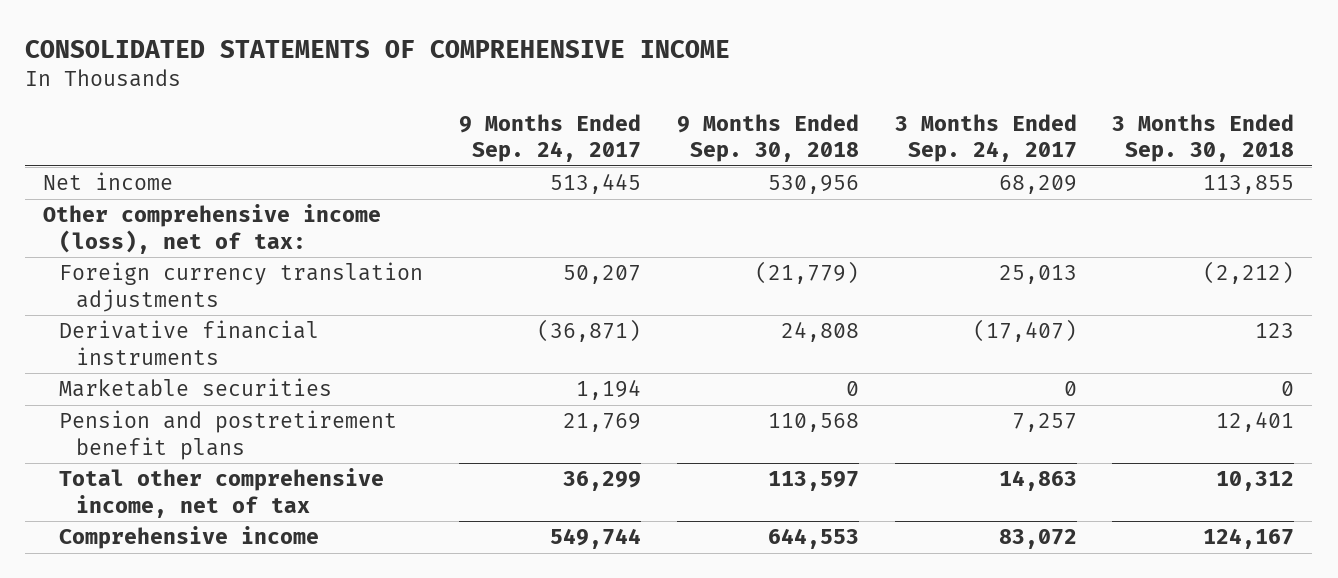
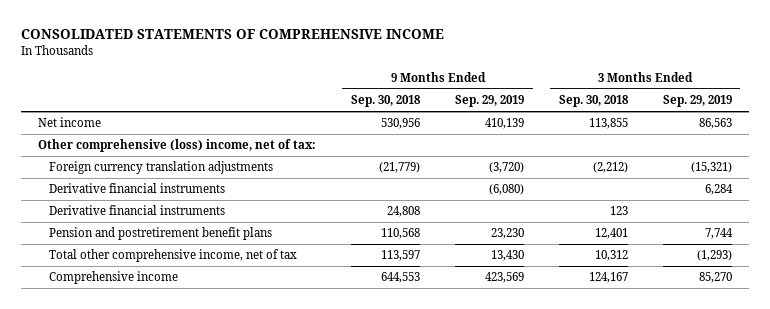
[459,113,642,163] 9 Months Ended Sep. 24, 2017 -> none
[894,113,1077,163] 3 Months Ended Sep. 24, 2017 -> none
none -> [454,95,524,108] Sep. 29, 2019
none -> [662,95,732,108] Sep. 29, 2019
[43,204,382,254] Other comprehensive income (loss), net of tax: -> [38,139,317,153] Other comprehensive (loss) income, net of tax:
none -> [49,183,226,194] Derivative financial instruments
[59,378,333,398] Marketable securities -> none

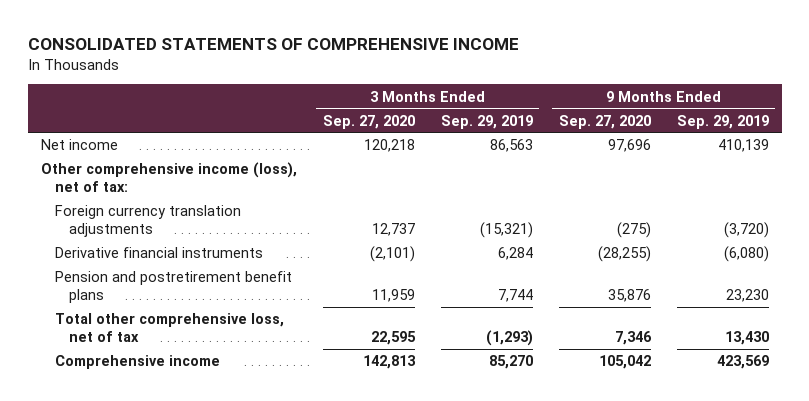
[351,95,422,108] Sep. 30, 2018 -> none
[558,95,629,108] Sep. 30, 2018 -> none
none -> [322,114,415,129] Sep. 27, 2020
none -> [558,114,651,129] Sep. 27, 2020
[38,139,317,153] Other comprehensive (loss) income, net of tax: -> [40,162,297,192] Other comprehensive income (loss), net of tax:
[49,205,226,216] Derivative financial instruments -> none
[49,249,298,263] Total other comprehensive income, net of tax -> [54,313,284,342] Total other comprehensive loss, net of tax

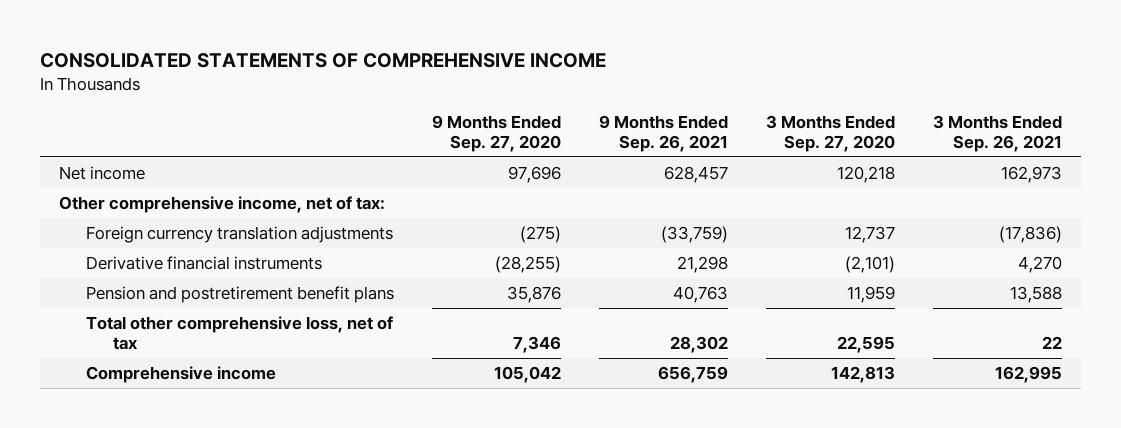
[440,114,533,129] Sep. 29, 2019 -> none
[676,114,769,129] Sep. 29, 2019 -> none
none -> [599,115,729,153] 9 Months Ended Sep. 26, 2021
none -> [932,115,1062,153] 3 Months Ended Sep. 26, 2021
[40,162,297,192] Other comprehensive income (loss), net of tax: -> [59,195,386,213] Other comprehensive income, net of tax:

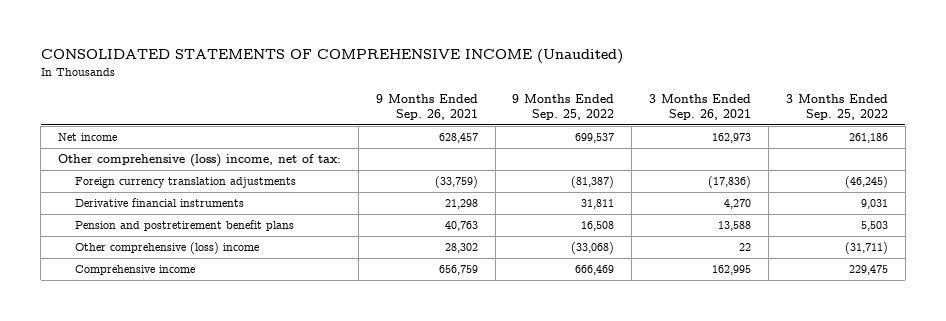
[40,52,607,68] CONSOLIDATED STATEMENTS OF COMPREHENSIVE INCOME -> [40,49,623,65] CONSOLIDATED STATEMENTS OF COMPREHENSIVE INCOME (Unaudited)
[432,115,562,153] 9 Months Ended Sep. 27, 2020 -> none
[765,115,895,153] 3 Months Ended Sep. 27, 2020 -> none
none -> [512,93,615,120] 9 Months Ended Sep. 25, 2022
none -> [785,93,888,120] 3 Months Ended Sep. 25, 2022
[59,195,386,213] Other comprehensive income, net of tax: -> [58,154,342,168] Other comprehensive (loss) income, net of tax:
[86,315,394,351] Total other comprehensive loss, net of tax -> [74,242,259,255] Other comprehensive (loss) income

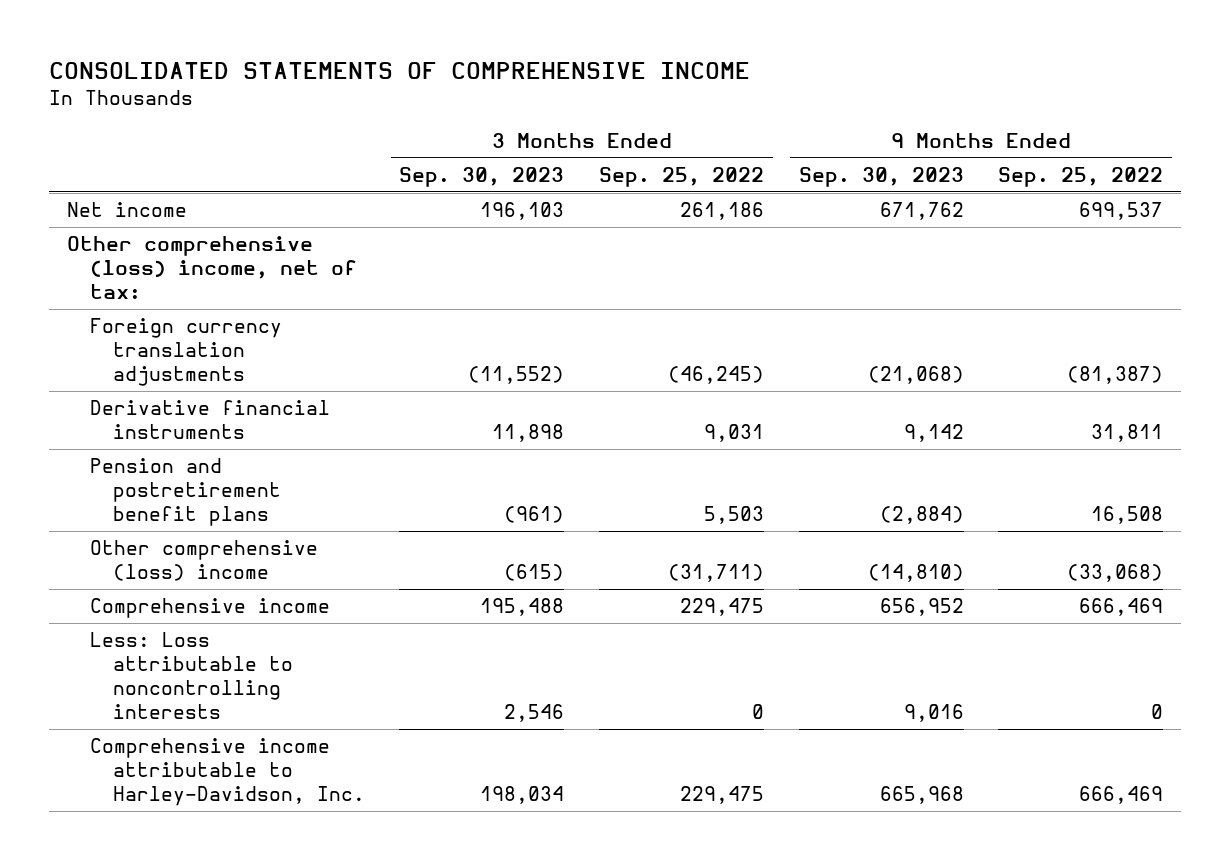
[40,49,623,65] CONSOLIDATED STATEMENTS OF COMPREHENSIVE INCOME (Unaudited) -> [49,62,751,80] CONSOLIDATED STATEMENTS OF COMPREHENSIVE INCOME
[375,93,478,120] 9 Months Ended Sep. 26, 2021 -> none
[649,93,752,120] 3 Months Ended Sep. 26, 2021 -> none
none -> [399,167,565,188] Sep. 30, 2023
none -> [798,167,964,188] Sep. 30, 2023
none -> [89,632,293,720] Less: Loss attributable to noncontrolling interests
none -> [89,738,365,807] Comprehensive income attributable to Harley-Davidson, Inc.

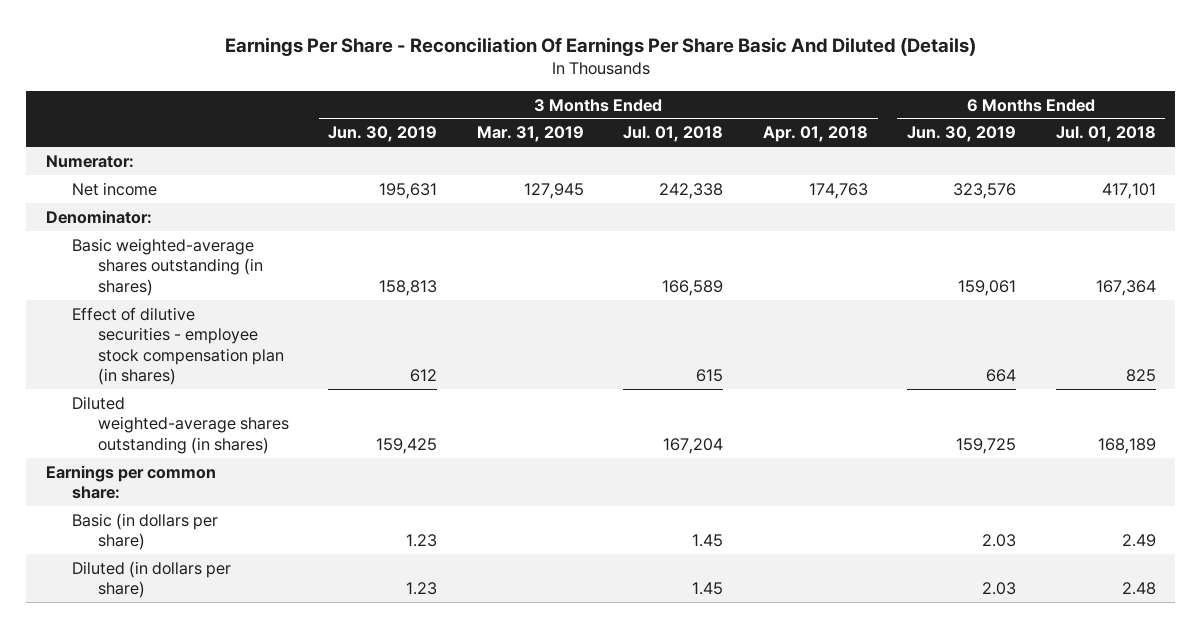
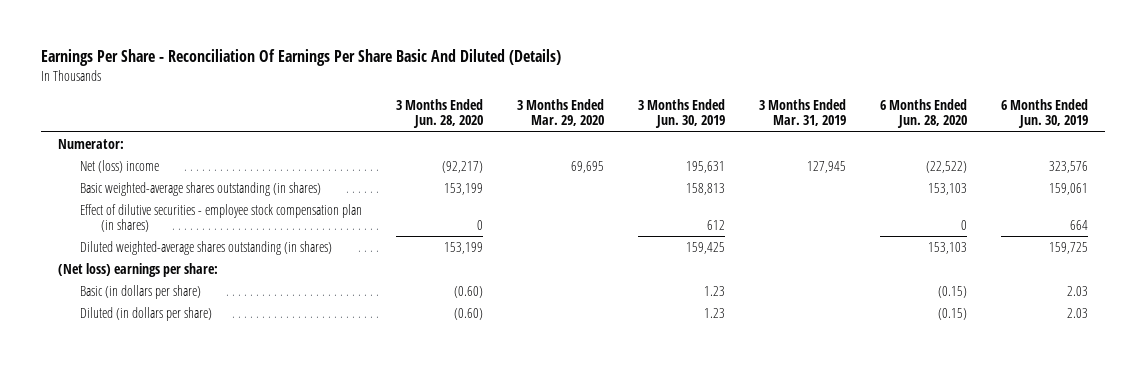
[623,126,724,143] Jul. 01, 2018 -> none
[762,126,868,143] Apr. 01, 2018 -> none
[1055,126,1156,143] Jul. 01, 2018 -> none
none -> [396,98,484,129] 3 Months Ended Jun. 28, 2020
none -> [517,98,605,127] 3 Months Ended Mar. 29, 2020
none -> [880,98,968,129] 6 Months Ended Jun. 28, 2020
[45,209,152,224] Denominator: -> none
[71,181,157,196] Net income -> [79,159,159,173] Net (loss) income
[45,464,216,500] Earnings per common share: -> [58,262,219,277] (Net loss) earnings per share:

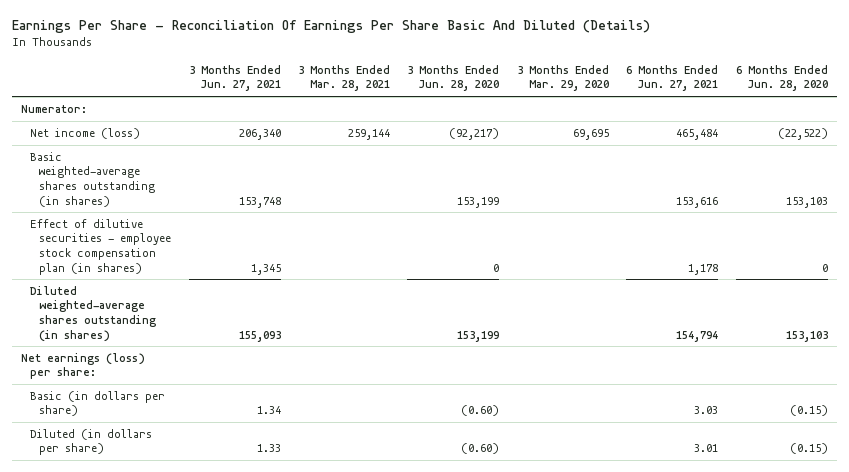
[638,98,726,129] 3 Months Ended Jun. 30, 2019 -> none
[759,98,847,127] 3 Months Ended Mar. 31, 2019 -> none
[1001,98,1089,129] 6 Months Ended Jun. 30, 2019 -> none
none -> [188,64,281,92] 3 Months Ended Jun. 27, 2021
none -> [298,64,391,92] 3 Months Ended Mar. 28, 2021
none -> [626,64,719,92] 6 Months Ended Jun. 27, 2021
[79,159,159,173] Net (loss) income -> [29,127,140,139] Net income (loss)
[58,262,219,277] (Net loss) earnings per share: -> [20,352,145,380] Net earnings (loss) per share:

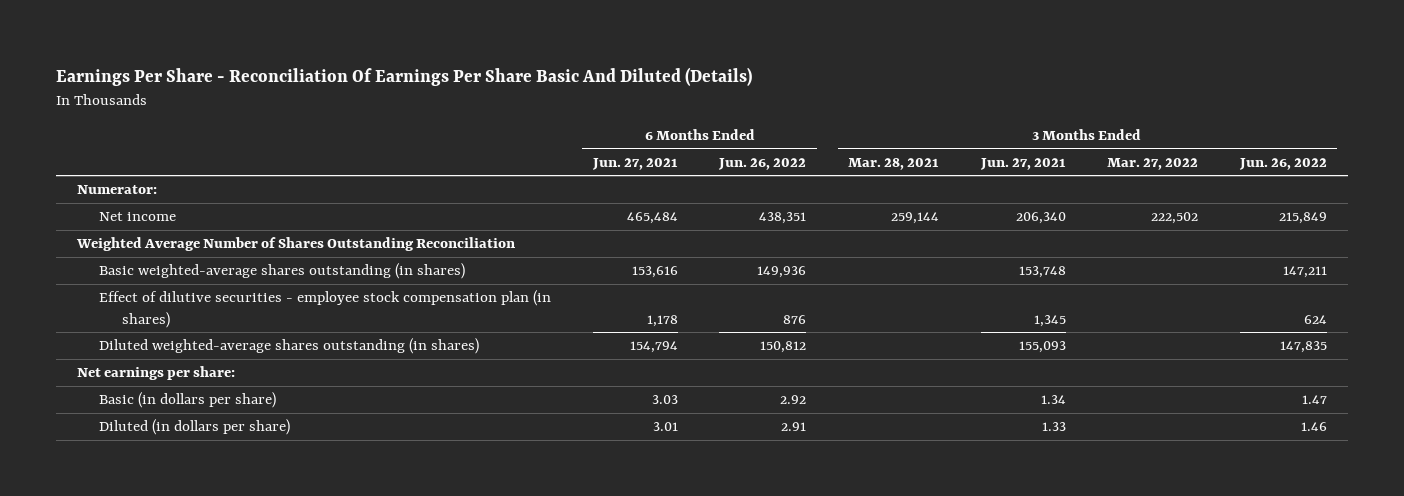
[407,64,500,92] 3 Months Ended Jun. 28, 2020 -> none
[516,64,609,92] 3 Months Ended Mar. 29, 2020 -> none
[735,64,828,92] 6 Months Ended Jun. 28, 2020 -> none
none -> [718,157,807,170] Jun. 26, 2022
none -> [1107,157,1199,170] Mar. 27, 2022
none -> [1238,157,1327,170] Jun. 26, 2022
[29,127,140,139] Net income (loss) -> [99,212,177,222] Net income
none -> [75,237,515,252] Weighted Average Number of Shares Outstanding Reconciliation
[20,352,145,380] Net earnings (loss) per share: -> [76,366,235,381] Net earnings per share:

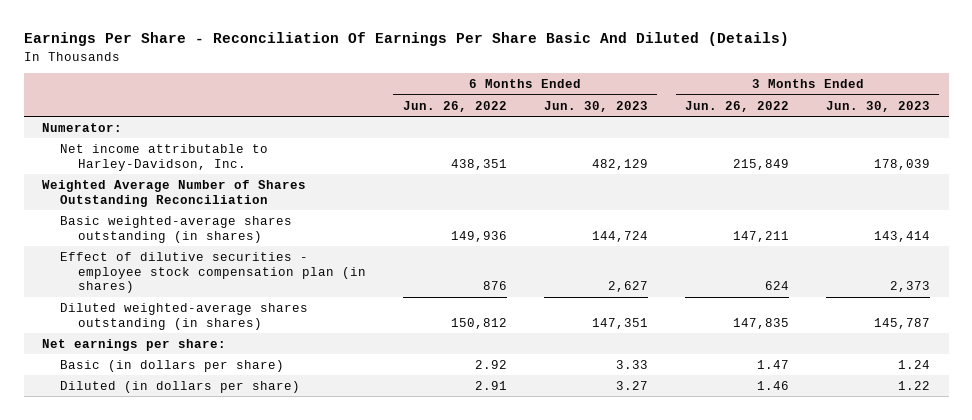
[591,157,678,170] Jun. 27, 2021 -> none
[847,157,939,170] Mar. 28, 2021 -> none
[979,157,1066,170] Jun. 27, 2021 -> none
[1107,157,1199,170] Mar. 27, 2022 -> none
none -> [543,100,648,112] Jun. 30, 2023
none -> [826,100,931,112] Jun. 30, 2023
[99,212,177,222] Net income -> [59,143,268,171] Net income attributable to Harley-Davidson, Inc.

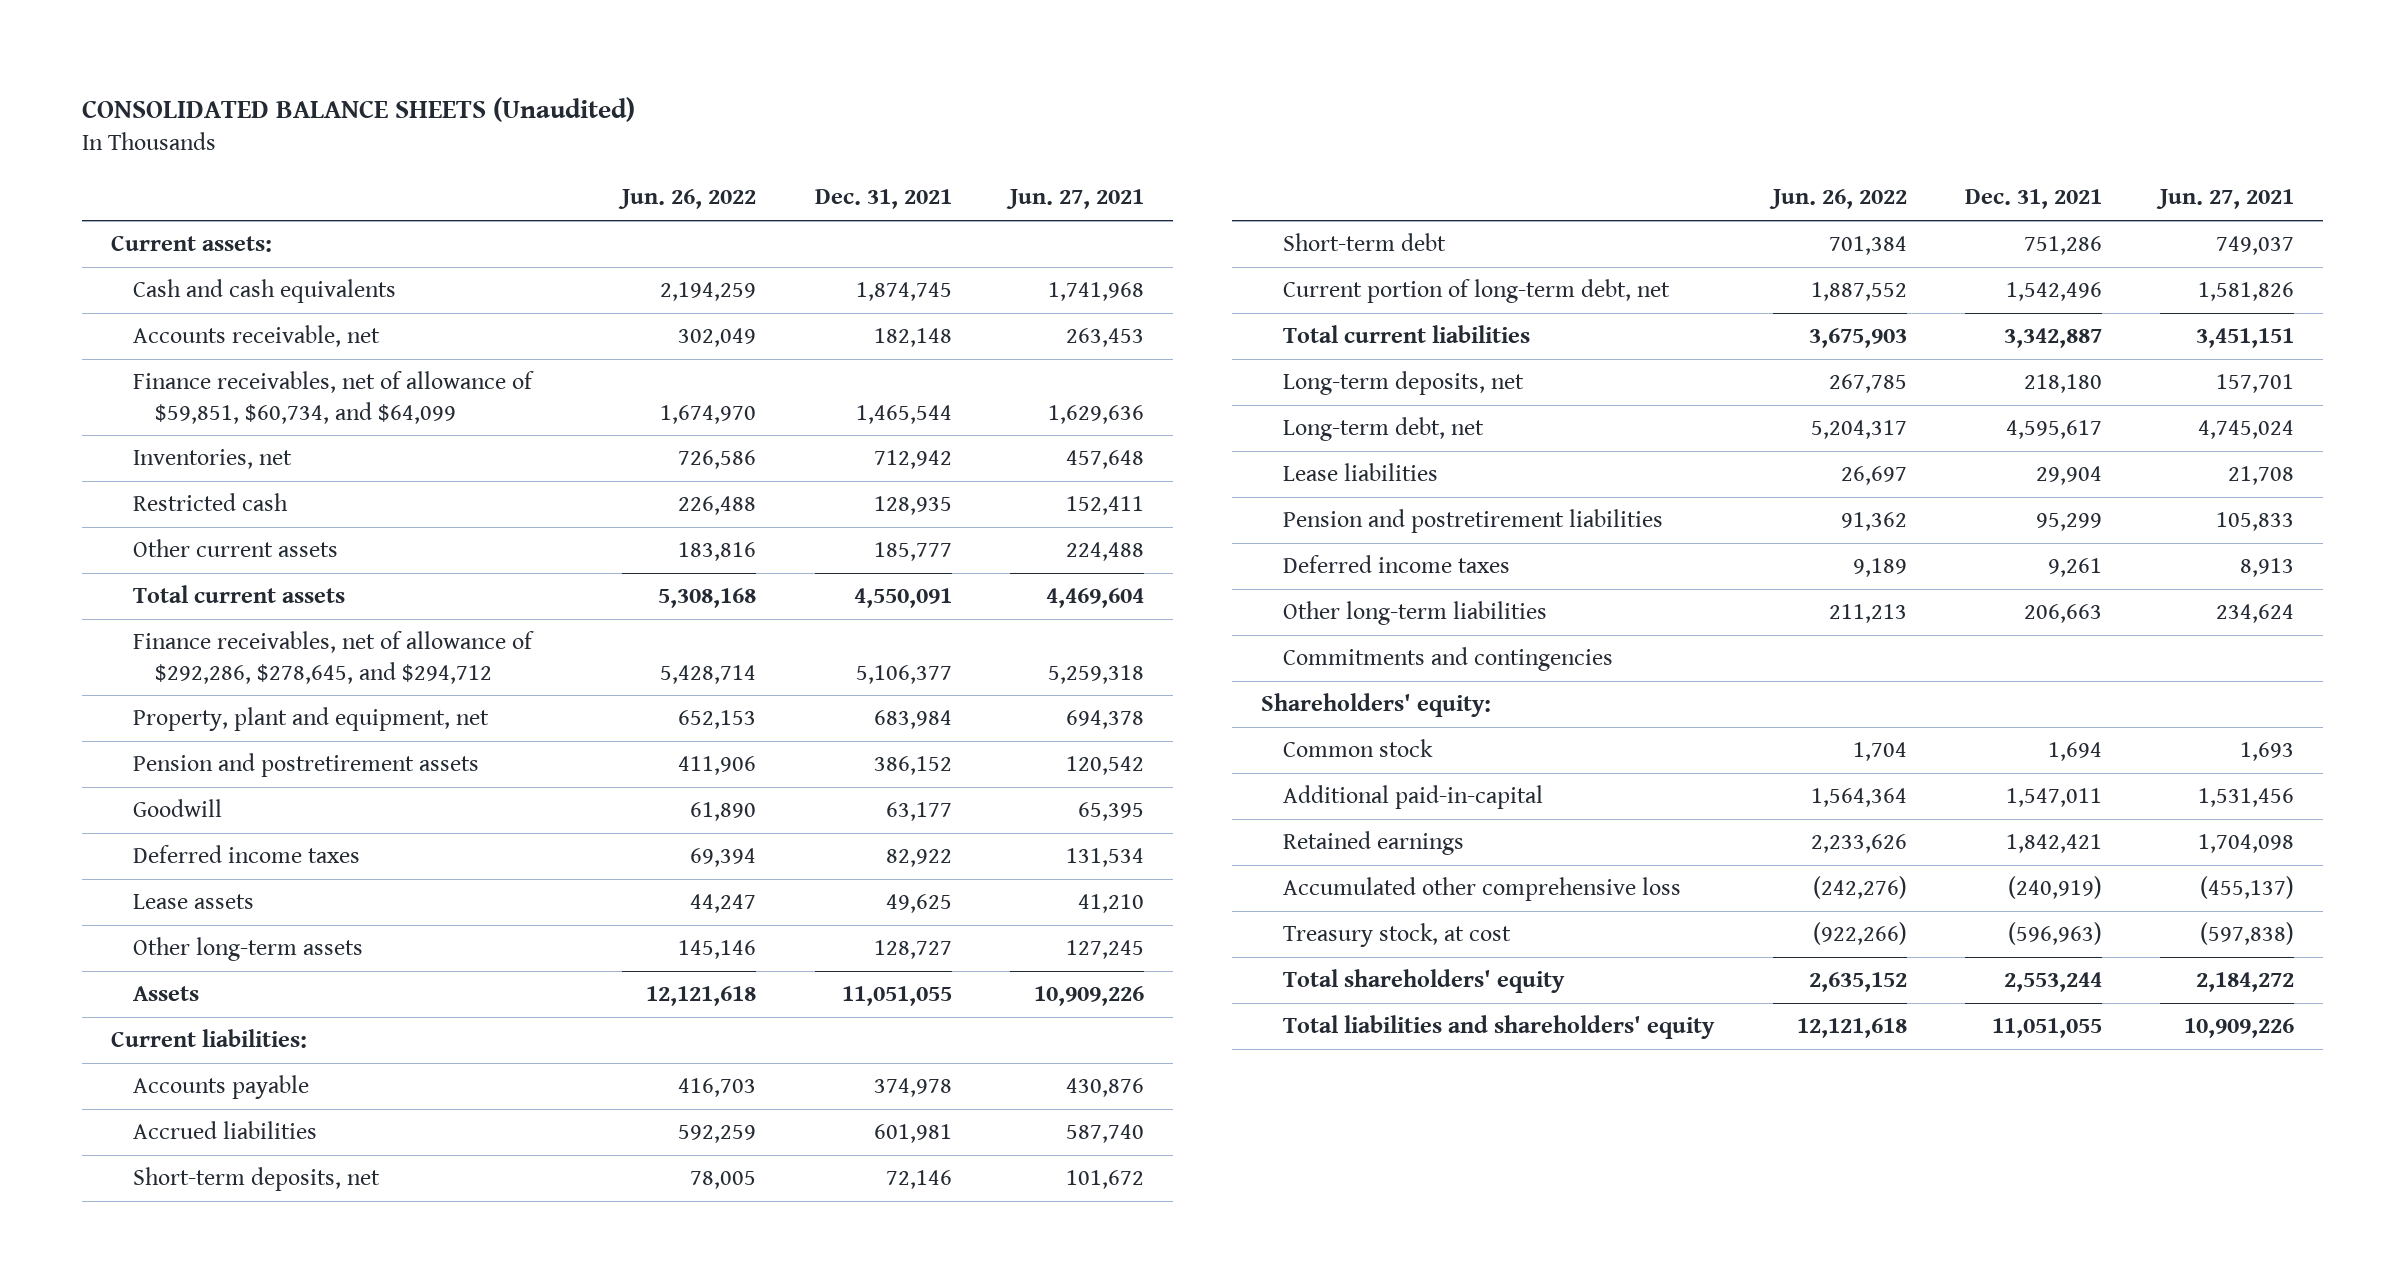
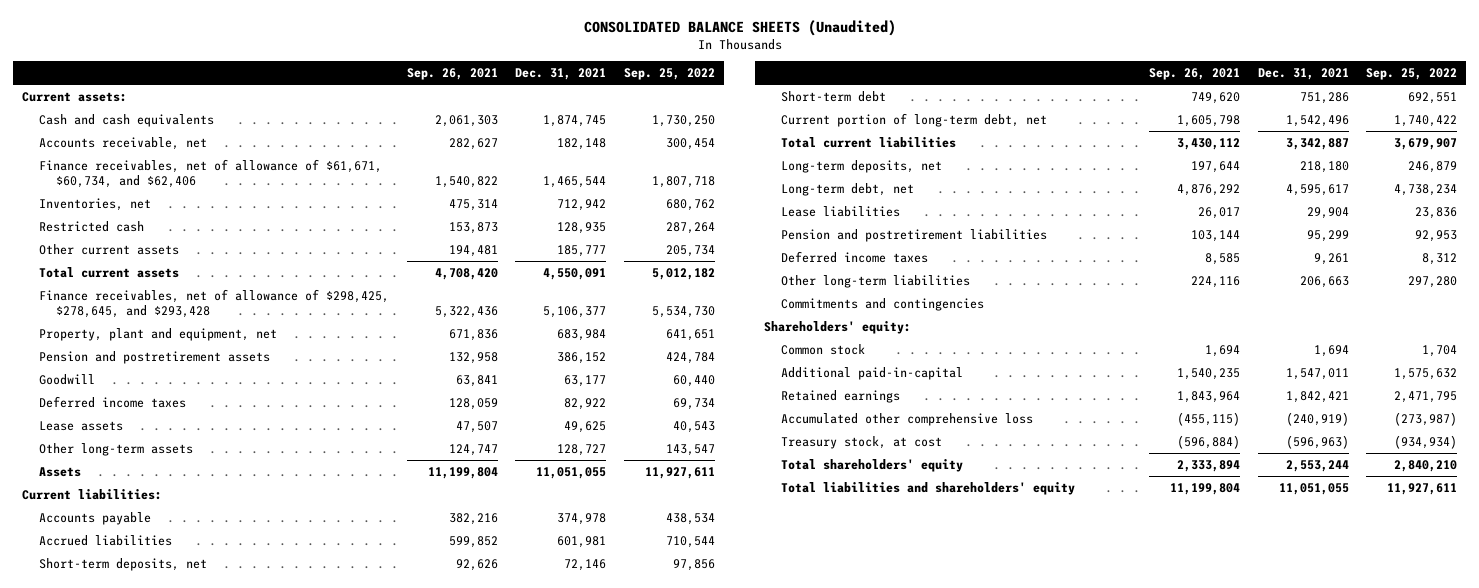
[618,189,757,210] Jun. 26, 2022 -> none
[1005,189,1144,210] Jun. 27, 2021 -> none
none -> [406,68,498,81] Sep. 26, 2021
none -> [624,68,716,81] Sep. 25, 2022
[133,371,535,424] Finance receivables, net of allowance of $59,851, $60,734, and $64,099 -> [38,158,382,188] Finance receivables, net of allowance of $61,671, $60,734, and $62,406
[133,631,535,684] Finance receivables, net of allowance of $292,286, $278,645, and $294,712 -> [38,288,389,318] Finance receivables, net of allowance of $298,425, $278,645, and $293,428

